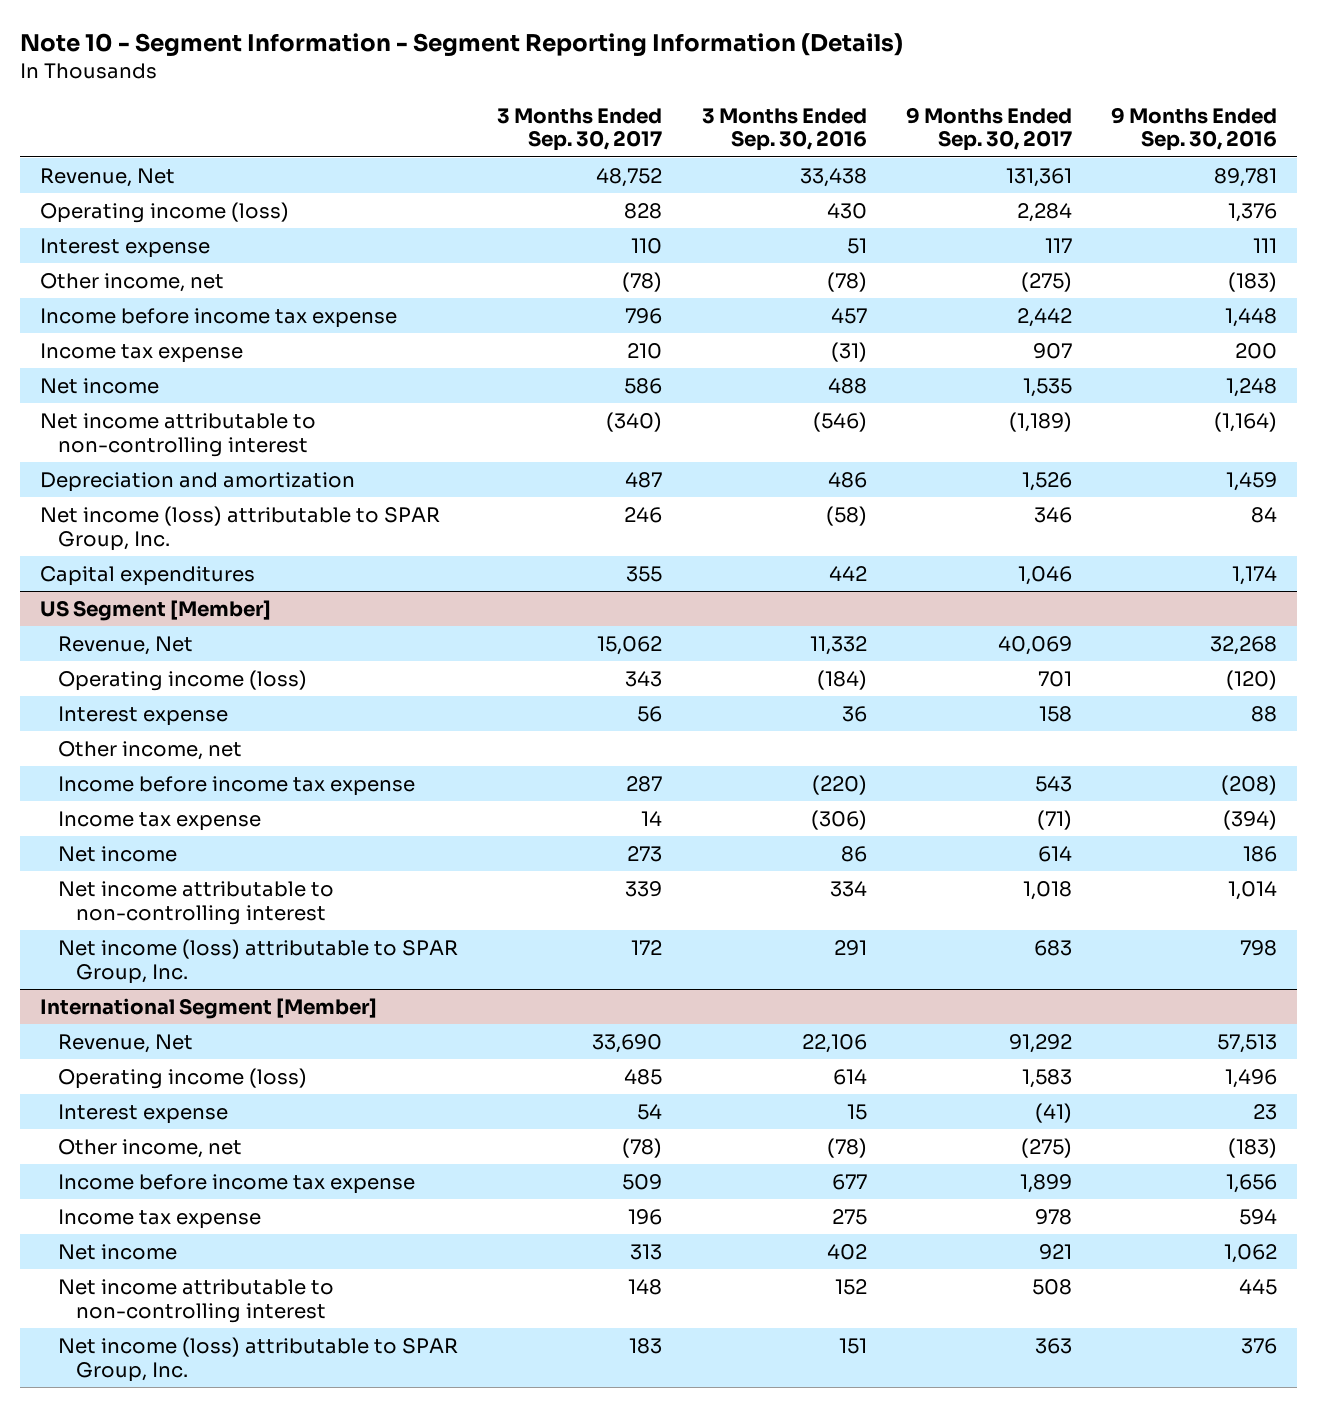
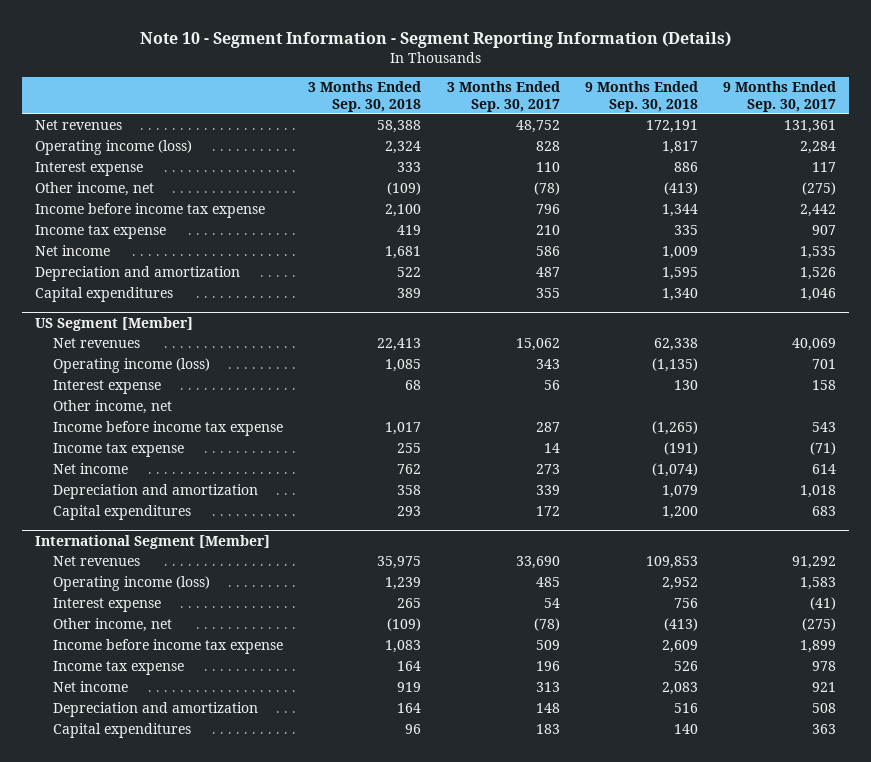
[701,107,867,152] 3 Months Ended Sep. 30, 2016 -> none
[1111,106,1278,152] 9 Months Ended Sep. 30, 2016 -> none
none -> [308,81,422,112] 3 Months Ended Sep. 30, 2018
none -> [584,81,698,112] 9 Months Ended Sep. 30, 2018
[39,168,175,188] Revenue, Net -> [35,120,123,131] Net revenues
[39,413,316,457] Net income attributable to non-controlling interest -> none
[39,506,440,551] Net income (loss) attributable to SPAR Group, Inc. -> none
[57,636,193,656] Revenue, Net -> [52,338,140,349] Net revenues
[57,881,334,925] Net income attributable to non-controlling interest -> [52,484,258,500] Depreciation and amortization
[57,939,458,984] Net income (loss) attributable to SPAR Group, Inc. -> [52,505,191,521] Capital expenditures
[57,1034,193,1054] Revenue, Net -> [52,556,140,567] Net revenues
[57,1279,334,1323] Net income attributable to non-controlling interest -> [52,702,258,718] Depreciation and amortization
[57,1337,458,1382] Net income (loss) attributable to SPAR Group, Inc. -> [52,723,191,739] Capital expenditures

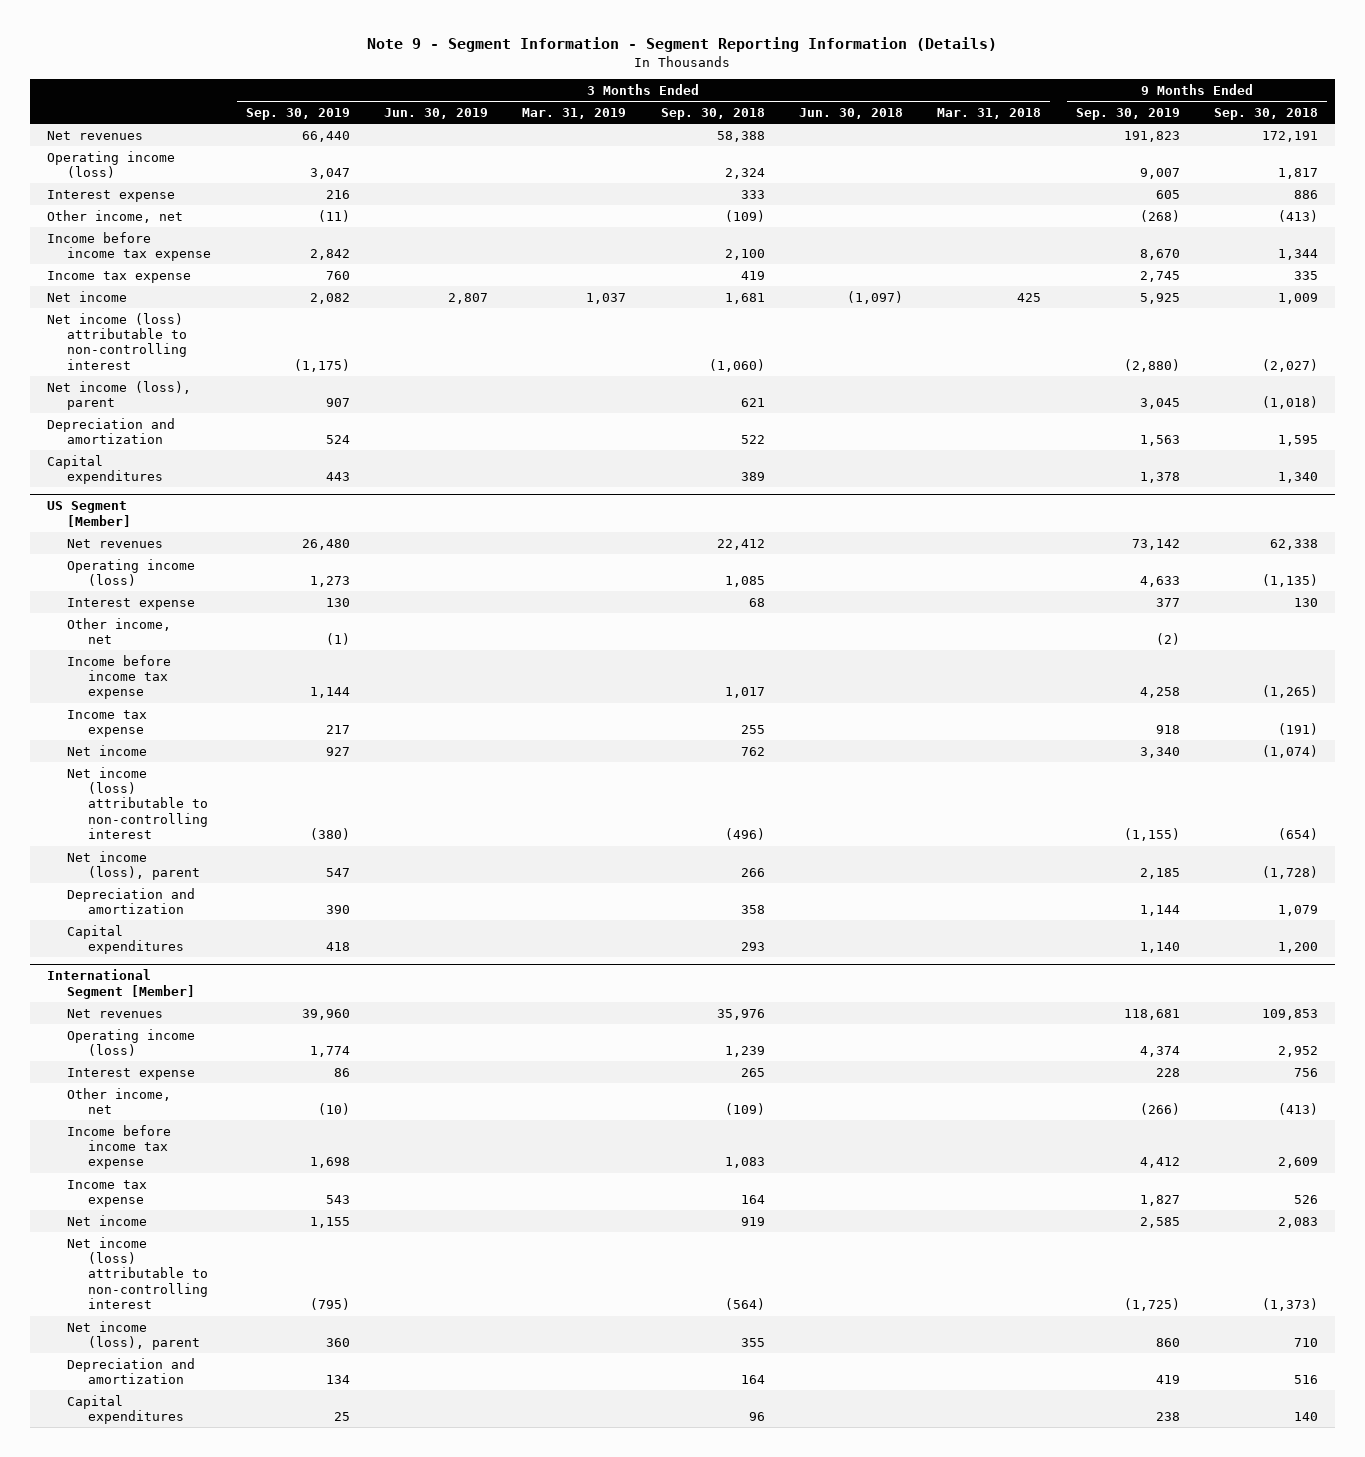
[139,31,731,49] Note 10 - Segment Information - Segment Reporting Information (Details) -> [367,37,998,53] Note 9 - Segment Information - Segment Reporting Information (Details)
[446,81,560,112] 3 Months Ended Sep. 30, 2017 -> none
[723,81,837,112] 9 Months Ended Sep. 30, 2017 -> none
none -> [245,108,350,121] Sep. 30, 2019
none -> [383,108,488,120] Jun. 30, 2019
none -> [522,108,627,120] Mar. 31, 2019
none -> [799,108,904,120] Jun. 30, 2018
none -> [937,108,1042,120] Mar. 31, 2018
none -> [1075,108,1180,121] Sep. 30, 2019
none -> [46,312,188,370] Net income (loss) attributable to non-controlling interest
none -> [46,380,191,411] Net income (loss), parent
[377,338,422,352] 22,413 -> [716,538,765,550] 22,412
none -> [67,766,208,840] Net income (loss) attributable to non-controlling interest
none -> [67,850,200,881] Net income (loss), parent
[377,556,422,570] 35,975 -> [716,1008,765,1020] 35,976
none -> [67,1236,208,1310] Net income (loss) attributable to non-controlling interest
none -> [67,1320,200,1351] Net income (loss), parent

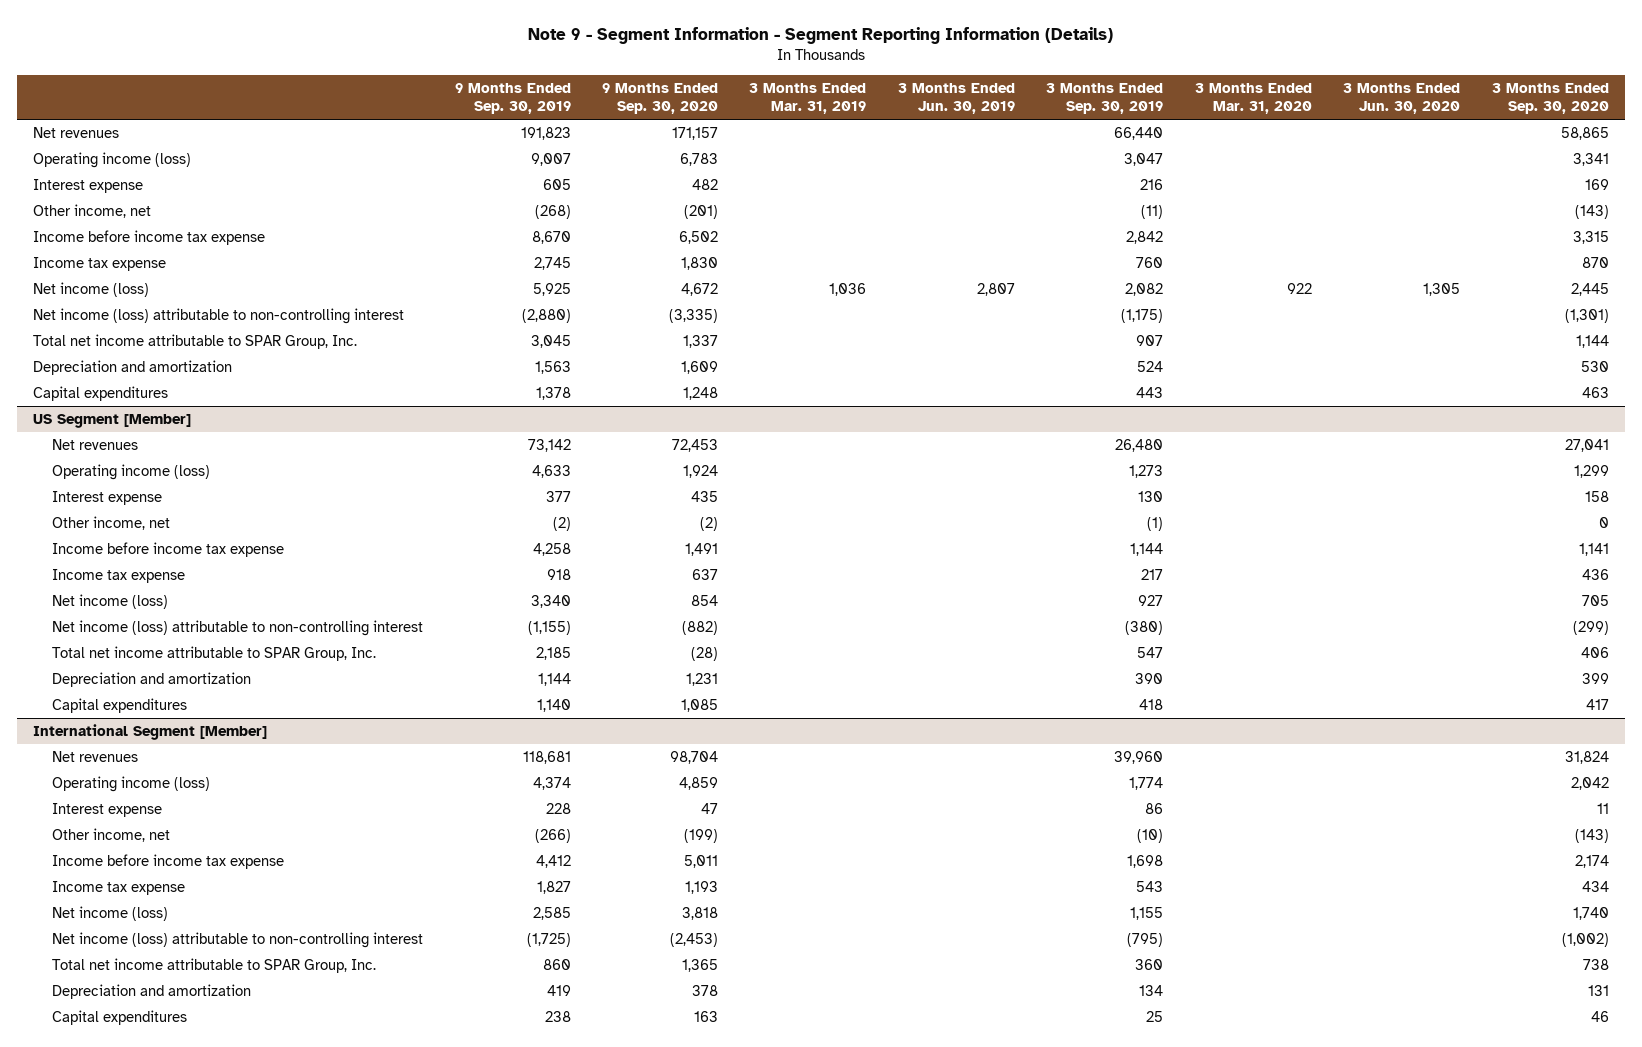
[660,108,765,121] Sep. 30, 2018 -> none
[799,108,904,120] Jun. 30, 2018 -> none
[937,108,1042,120] Mar. 31, 2018 -> none
[1214,108,1319,121] Sep. 30, 2018 -> none
none -> [601,83,718,115] 9 Months Ended Sep. 30, 2020
none -> [1194,83,1312,115] 3 Months Ended Mar. 31, 2020
none -> [1343,83,1461,115] 3 Months Ended Jun. 30, 2020
none -> [1491,83,1609,115] 3 Months Ended Sep. 30, 2020
[46,290,127,302] Net income -> [33,282,150,298] Net income (loss)
[586,292,627,304] 1,037 -> [829,283,867,297] 1,036
[46,380,191,411] Net income (loss), parent -> [33,334,358,350] Total net income attributable to SPAR Group, Inc.
[67,744,148,756] Net income -> [52,594,169,610] Net income (loss)
[67,850,200,881] Net income (loss), parent -> [52,646,377,662] Total net income attributable to SPAR Group, Inc.
[67,1214,148,1226] Net income -> [52,906,169,922] Net income (loss)
[67,1320,200,1351] Net income (loss), parent -> [52,958,377,974] Total net income attributable to SPAR Group, Inc.

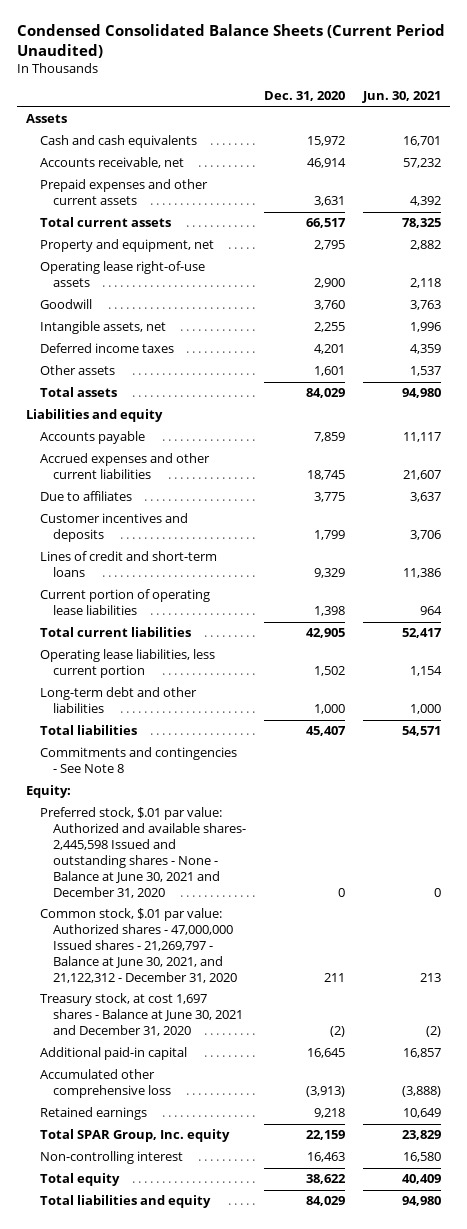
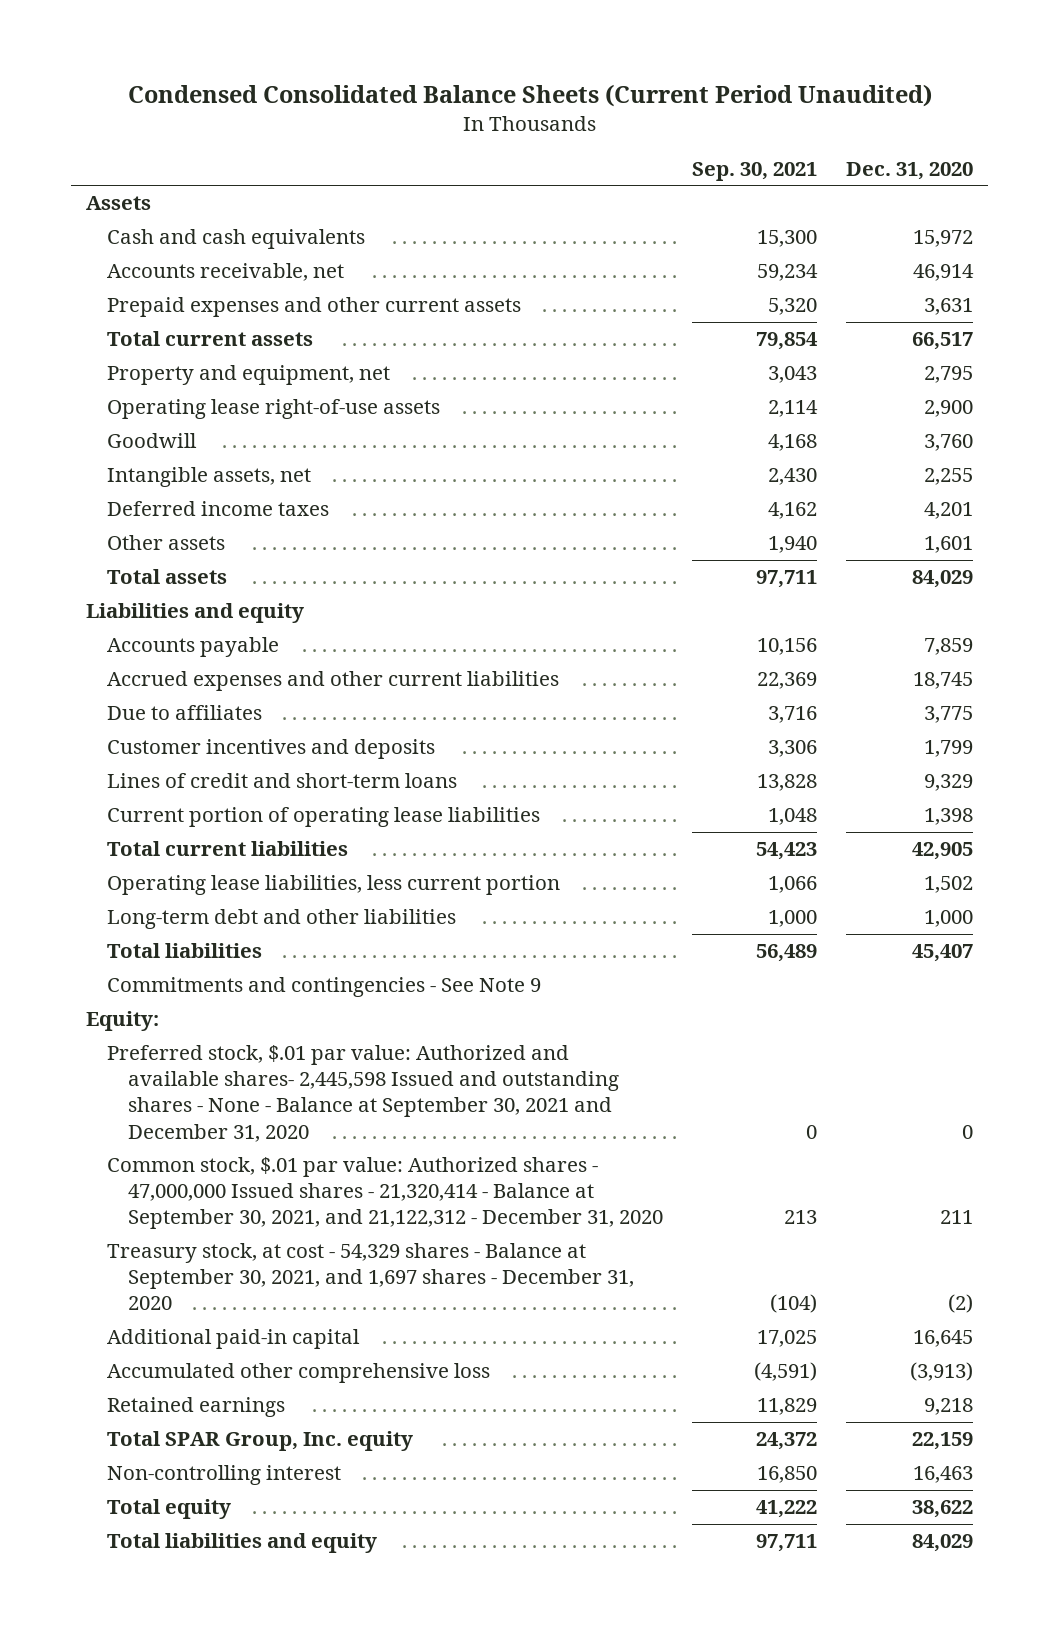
[362,91,442,104] Jun. 30, 2021 -> none
none -> [692,162,818,182] Sep. 30, 2021
[39,747,237,774] Commitments and contingencies - See Note 8 -> [106,977,541,998] Commitments and contingencies - See Note 9
[39,807,247,898] Preferred stock, $.01 par value: Authorized and available shares- 2,445,598 Issued and outstanding shares - None - Balance at June 30, 2021 and December 31, 2020 -> [106,1045,619,1142] Preferred stock, $.01 par value: Authorized and available shares- 2,445,598 Issued and outstanding shares - None - Balance at September 30, 2021 and December 31, 2020
[39,908,238,983] Common stock, $.01 par value: Authorized shares - 47,000,000 Issued shares - 21,269,797 - Balance at June 30, 2021, and 21,122,312 - December 31, 2020 -> [106,1157,663,1230] Common stock, $.01 par value: Authorized shares - 47,000,000 Issued shares - 21,320,414 - Balance at September 30, 2021, and 21,122,312 - December 31, 2020
[39,993,244,1037] Treasury stock, at cost 1,697 shares - Balance at June 30, 2021 and December 31, 2020 -> [106,1243,634,1311] Treasury stock, at cost - 54,329 shares - Balance at September 30, 2021, and 1,697 shares - December 31, 2020

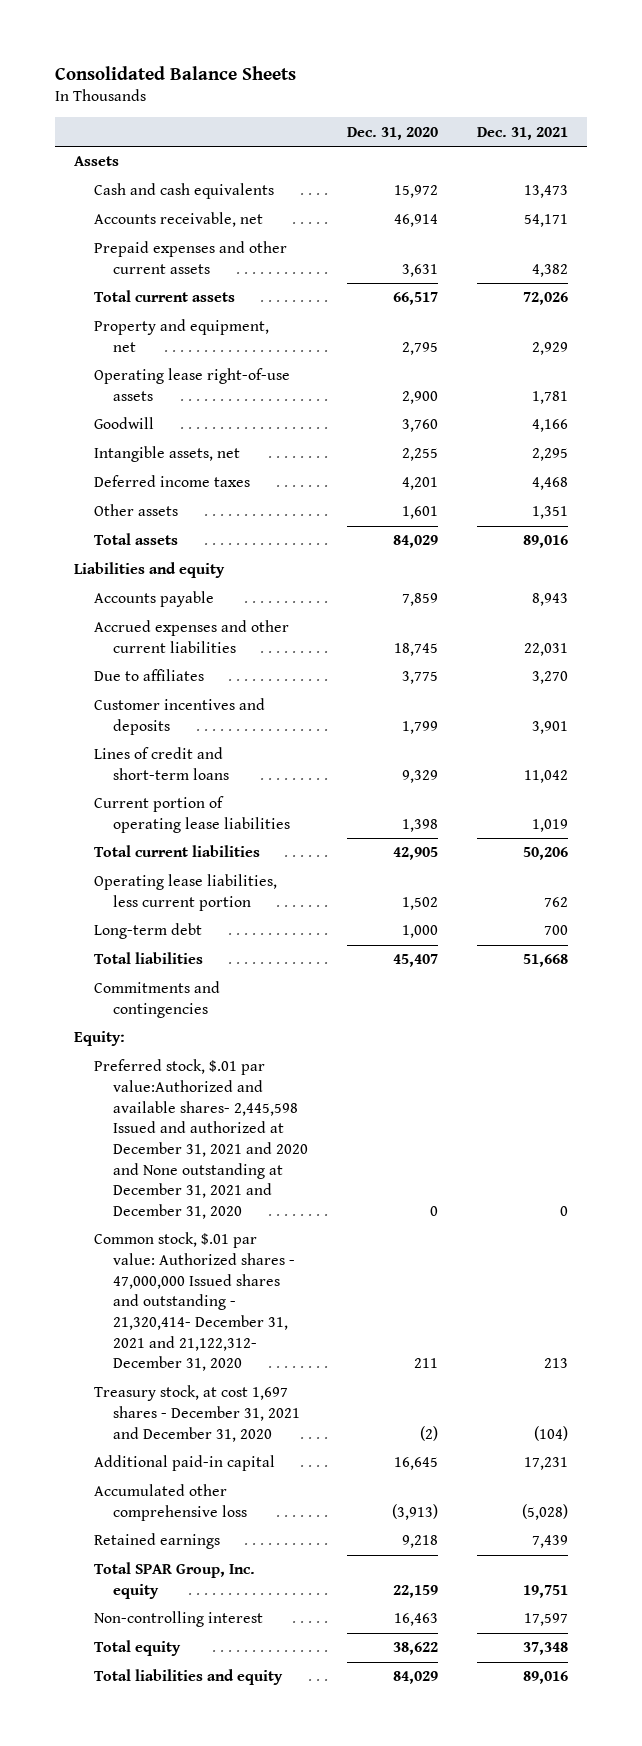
[127,84,932,108] Condensed Consolidated Balance Sheets (Current Period Unaudited) -> [54,65,296,80] Consolidated Balance Sheets
[692,162,818,182] Sep. 30, 2021 -> none
none -> [476,126,568,140] Dec. 31, 2021
[106,909,456,930] Long-term debt and other liabilities -> [93,923,202,940] Long-term debt
[106,977,541,998] Commitments and contingencies - See Note 9 -> [93,981,220,1019] Commitments and contingencies
[106,1045,619,1142] Preferred stock, $.01 par value: Authorized and available shares- 2,445,598 Issued and outstanding shares - None - Balance at September 30, 2021 and December 31, 2020 -> [93,1059,309,1219] Preferred stock, $.01 par value:Authorized and available shares- 2,445,598 Issued and authorized at December 31, 2021 and 2020 and None outstanding at December 31, 2021 and December 31, 2020
[106,1157,663,1230] Common stock, $.01 par value: Authorized shares - 47,000,000 Issued shares - 21,320,414 - Balance at September 30, 2021, and 21,122,312 - December 31, 2020 -> [93,1232,296,1372] Common stock, $.01 par value: Authorized shares - 47,000,000 Issued shares and outstanding - 21,320,414- December 31, 2021 and 21,122,312- December 31, 2020
[106,1243,634,1311] Treasury stock, at cost - 54,329 shares - Balance at September 30, 2021, and 1,697 shares - December 31, 2020 -> [93,1385,301,1442] Treasury stock, at cost 1,697 shares - December 31, 2021 and December 31, 2020

